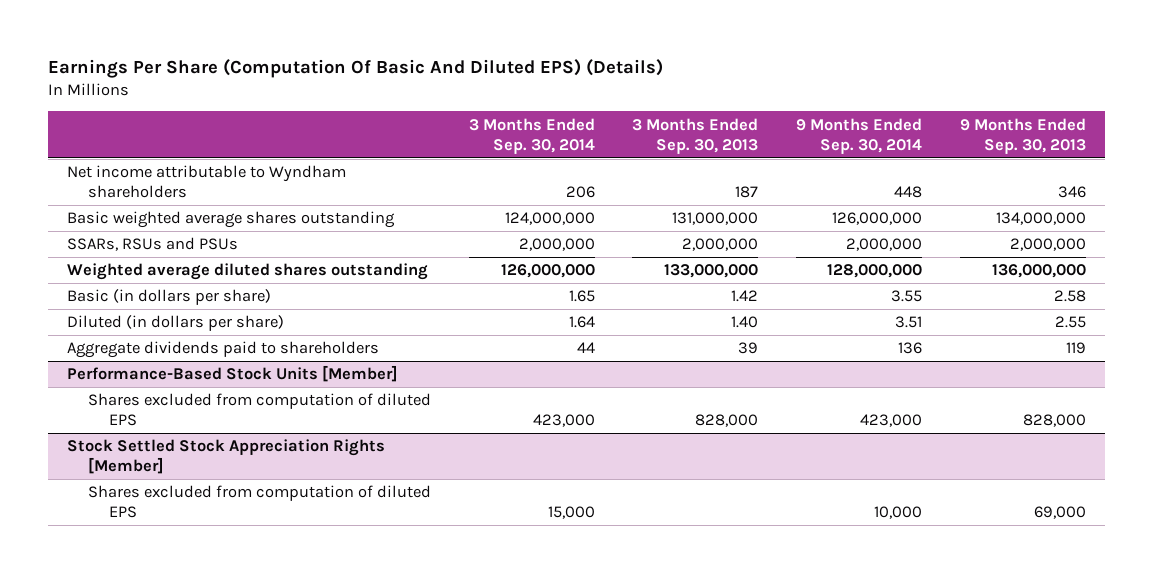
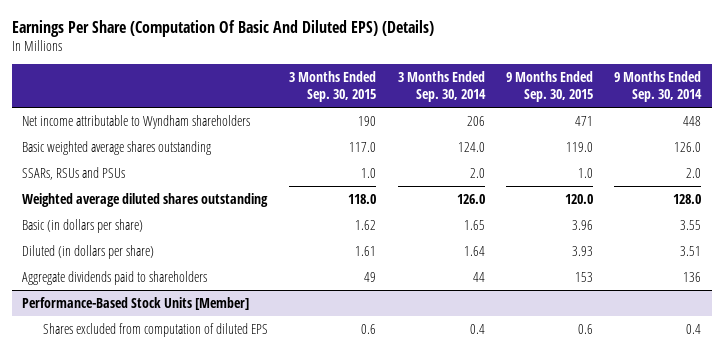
[632,117,759,154] 3 Months Ended Sep. 30, 2013 -> none
[959,117,1086,154] 9 Months Ended Sep. 30, 2013 -> none
none -> [289,70,377,102] 3 Months Ended Sep. 30, 2015
none -> [505,70,593,102] 9 Months Ended Sep. 30, 2015
[504,212,595,226] 124,000,000 -> [457,141,485,152] 124.0
[832,212,923,226] 126,000,000 -> [674,141,702,152] 126.0
[518,238,595,252] 2,000,000 -> [469,167,485,178] 2.0
[846,238,923,252] 2,000,000 -> [686,167,702,178] 2.0
[500,264,595,279] 126,000,000 -> [456,193,485,204] 126.0
[827,264,923,279] 128,000,000 -> [673,193,702,204] 128.0
[66,439,385,475] Stock Settled Stock Appreciation Rights [Member] -> none
[88,485,432,519] Shares excluded from computation of diluted EPS -> none
[532,414,595,428] 423,000 -> [469,323,485,334] 0.4
[860,414,923,428] 423,000 -> [686,323,702,334] 0.4

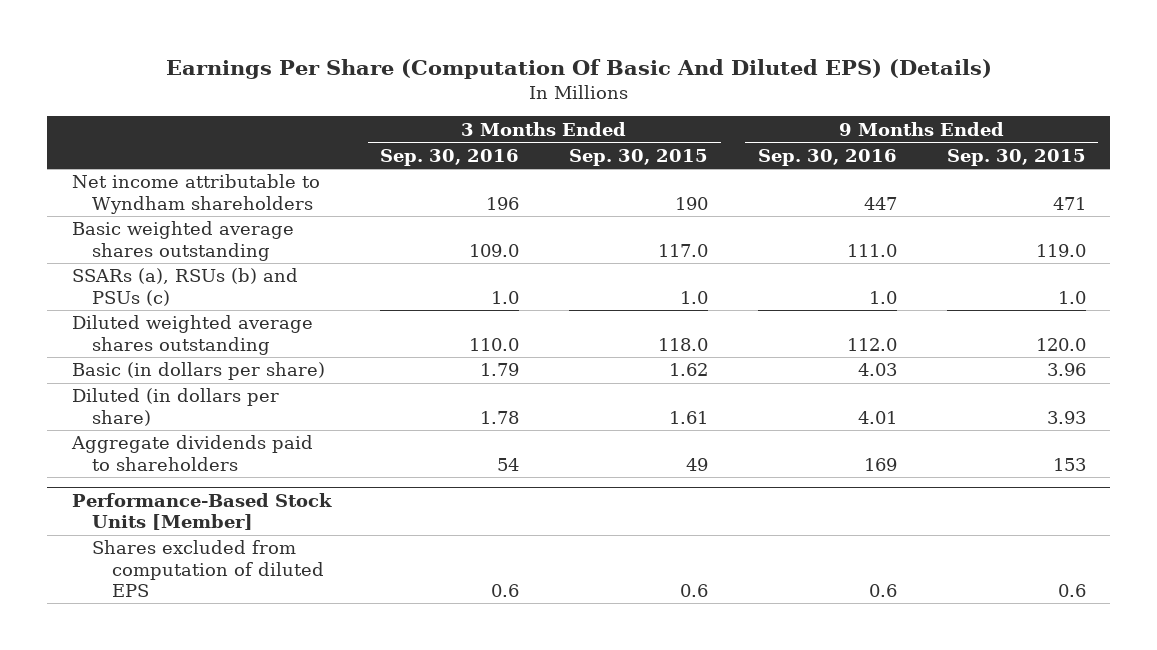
[397,70,486,102] 3 Months Ended Sep. 30, 2014 -> none
[614,70,703,102] 9 Months Ended Sep. 30, 2014 -> none
none -> [380,148,520,166] Sep. 30, 2016
none -> [757,148,897,166] Sep. 30, 2016
[22,166,126,180] SSARs, RSUs and PSUs -> [71,268,298,306] SSARs (a), RSUs (b) and PSUs (c)
[22,192,269,207] Weighted average diluted shares outstanding -> [71,315,313,355] Diluted weighted average shares outstanding

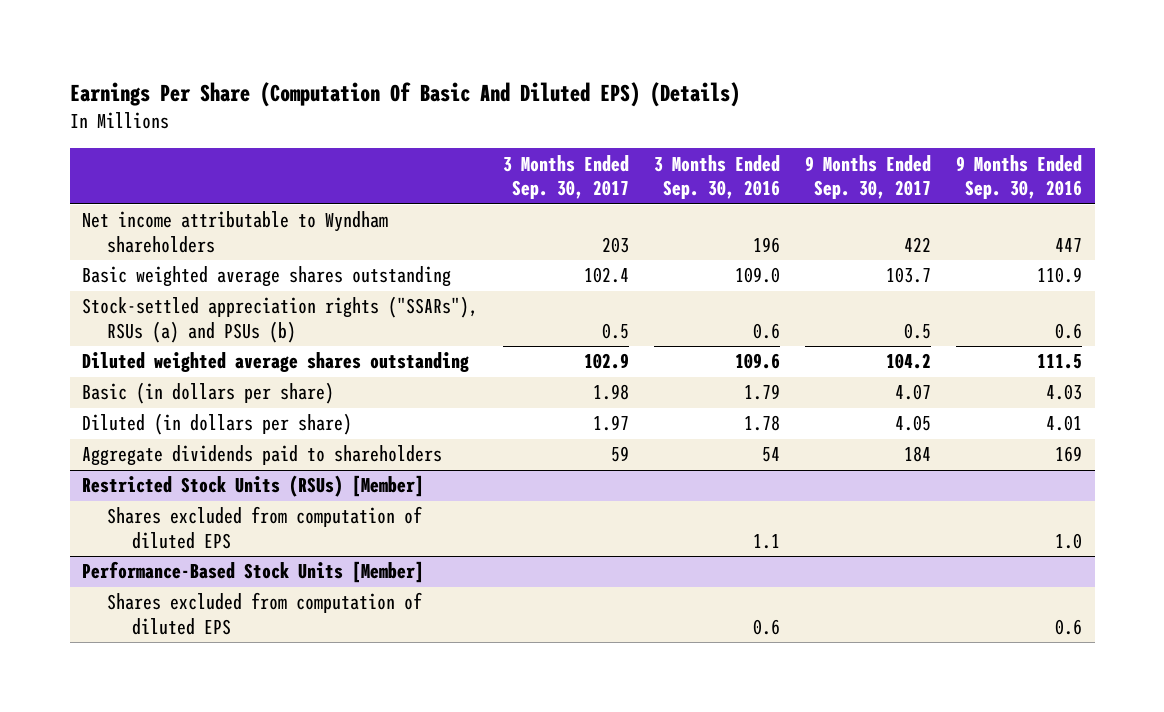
[569,148,709,166] Sep. 30, 2015 -> none
[946,148,1086,166] Sep. 30, 2015 -> none
none -> [503,154,630,200] 3 Months Ended Sep. 30, 2017
none -> [805,154,932,200] 9 Months Ended Sep. 30, 2017
[846,243,897,257] 111.0 -> [1037,267,1083,284] 110.9
[71,268,298,306] SSARs (a), RSUs (b) and PSUs (c) -> [82,296,479,344] Stock-settled appreciation rights ("SSARs"), RSUs (a) and PSUs (b)
[491,290,520,304] 1.0 -> [753,323,781,340] 0.6
[868,290,897,304] 1.0 -> [1055,323,1083,340] 0.6
[469,337,520,351] 110.0 -> [735,353,781,370] 109.6
[846,337,897,351] 112.0 -> [1037,354,1083,370] 111.5
none -> [82,475,425,498] Restricted Stock Units (RSUs) [Member]
none -> [107,506,423,550] Shares excluded from computation of diluted EPS

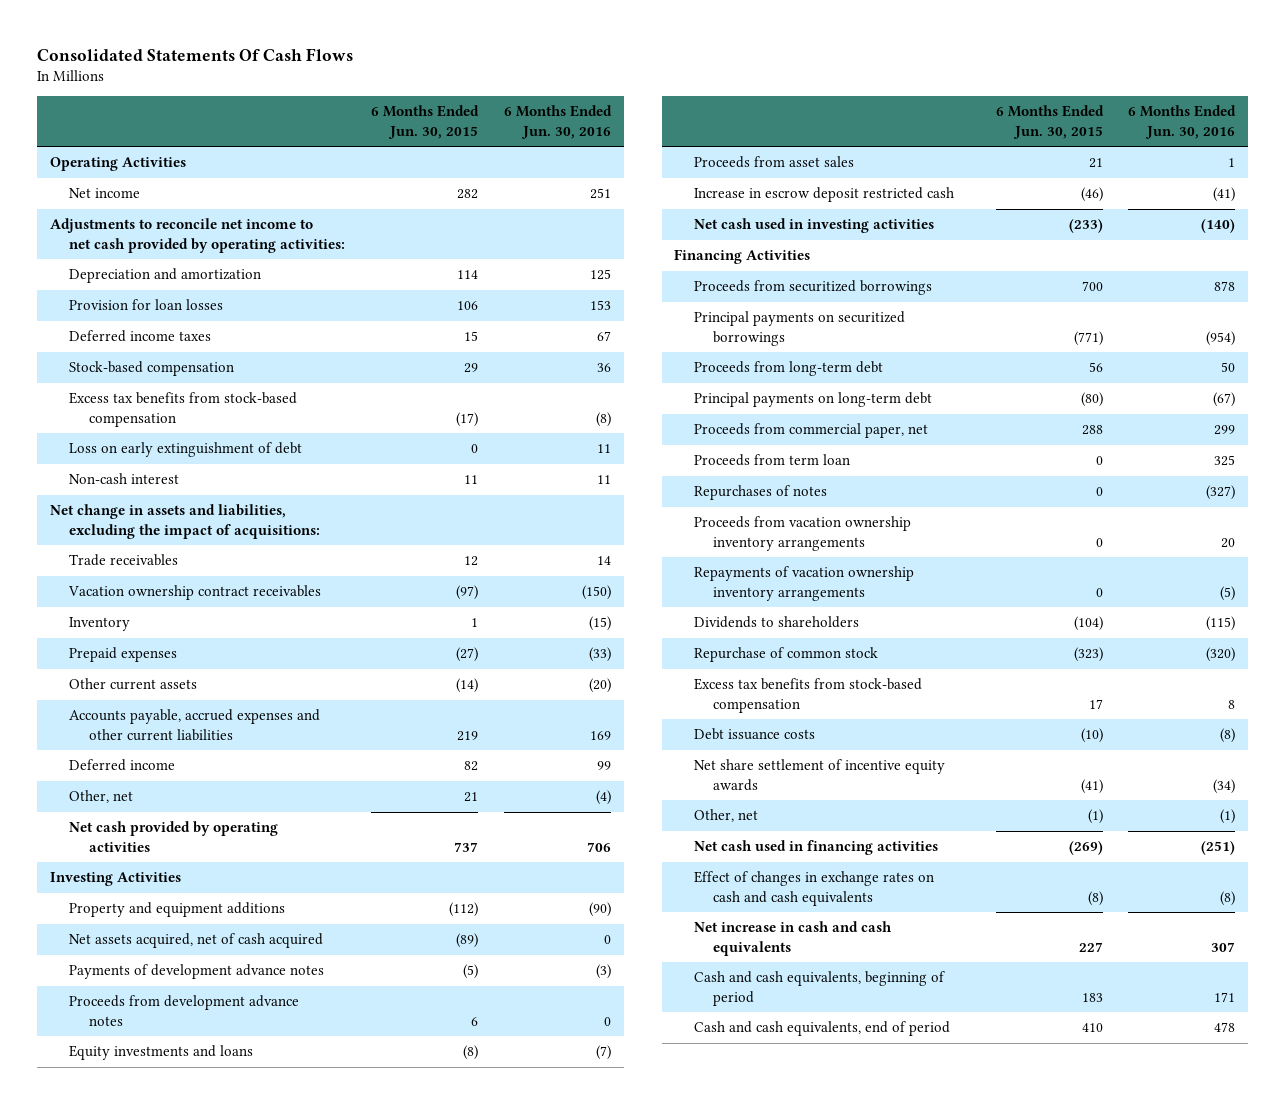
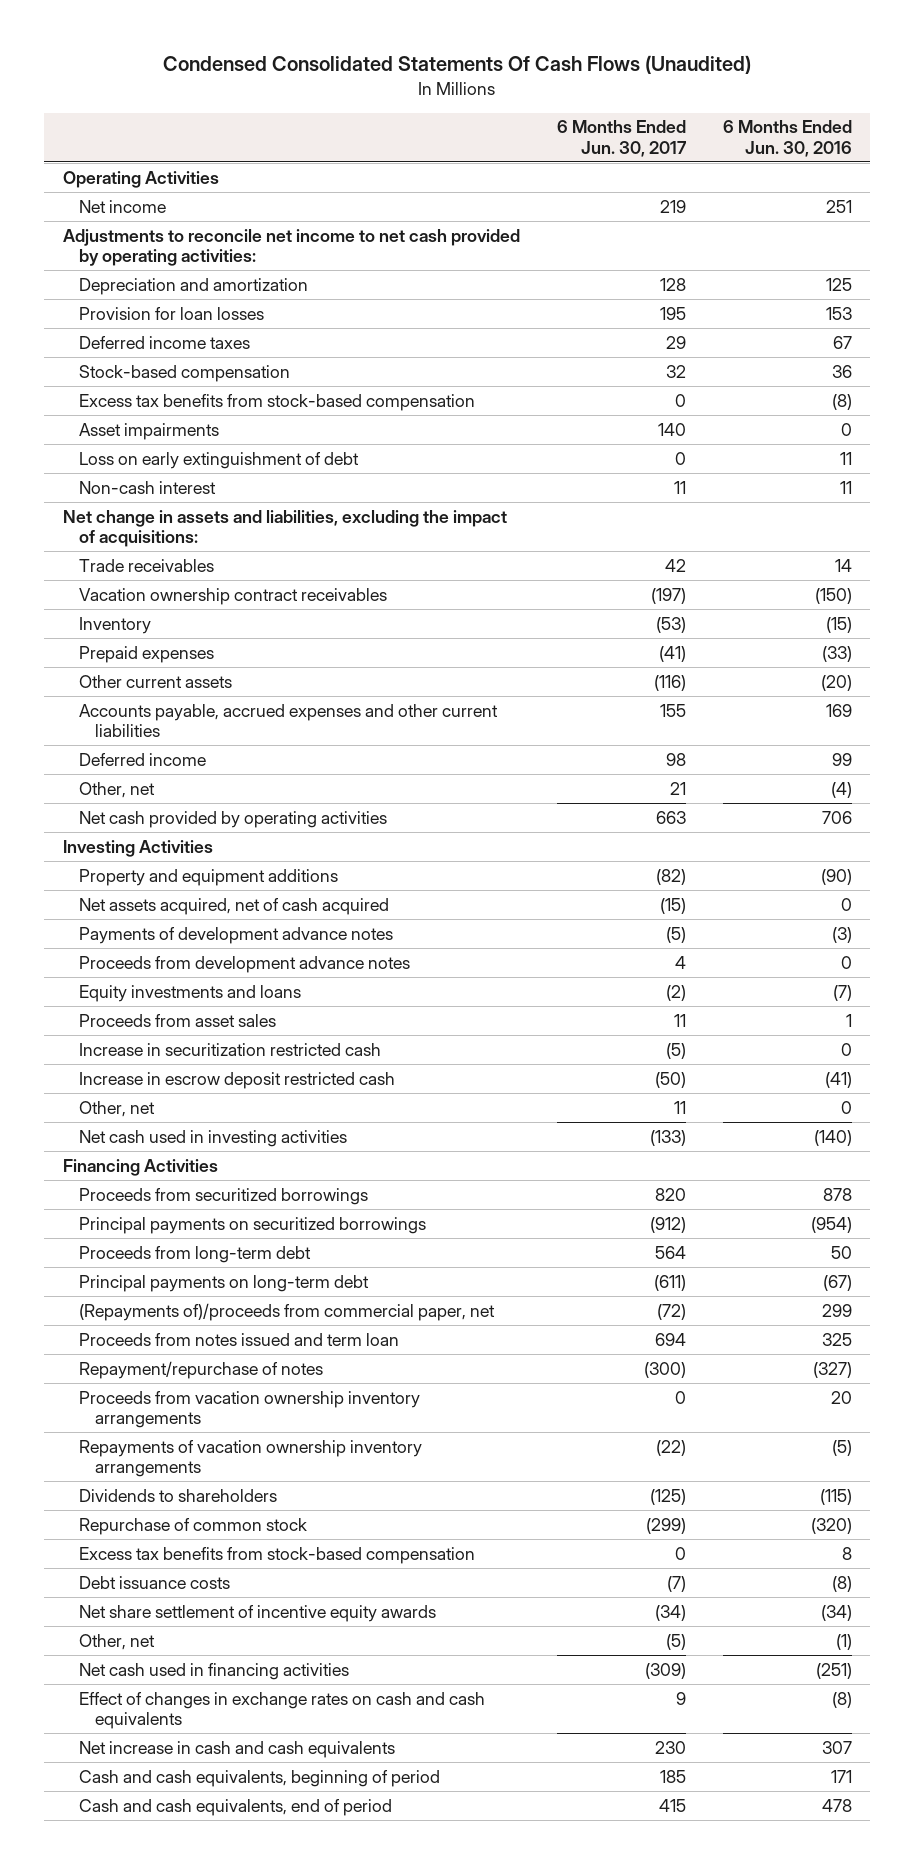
[37,47,354,61] Consolidated Statements Of Cash Flows -> [163,55,752,75] Condensed Consolidated Statements Of Cash Flows (Unaudited)
[371,105,480,139] 6 Months Ended Jun. 30, 2015 -> none
none -> [556,120,687,157] 6 Months Ended Jun. 30, 2017
none -> [79,422,220,440] Asset impairments
none -> [79,1042,382,1056] Increase in securitization restricted cash
none -> [79,1100,156,1117] Other, net
[693,423,928,439] Proceeds from commercial paper, net -> [79,1302,496,1321] (Repayments of)/proceeds from commercial paper, net
[693,454,850,467] Proceeds from term loan -> [79,1332,400,1346] Proceeds from notes issued and term loan
[693,485,827,501] Repurchases of notes -> [79,1360,324,1379] Repayment/repurchase of notes

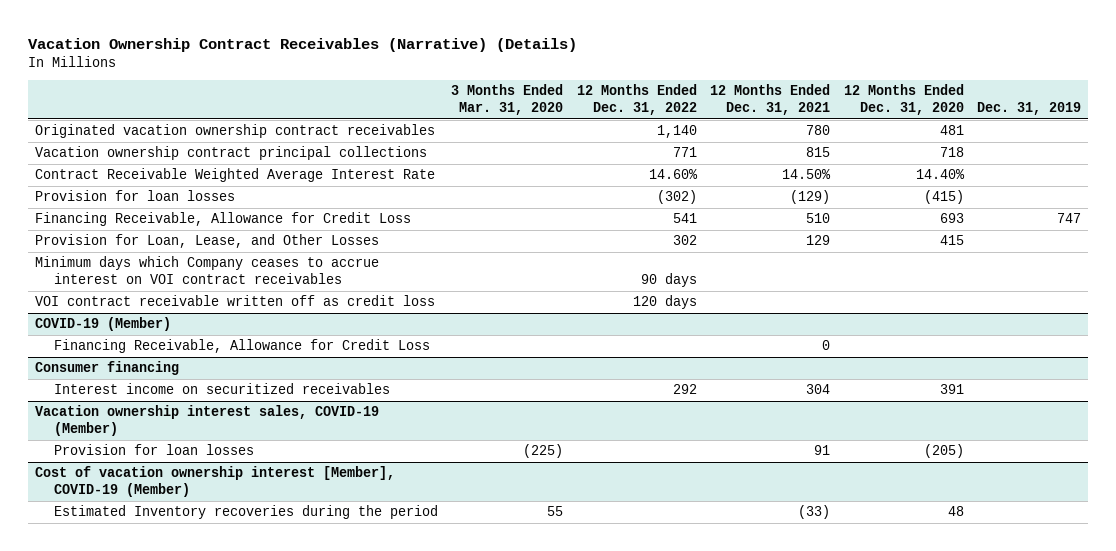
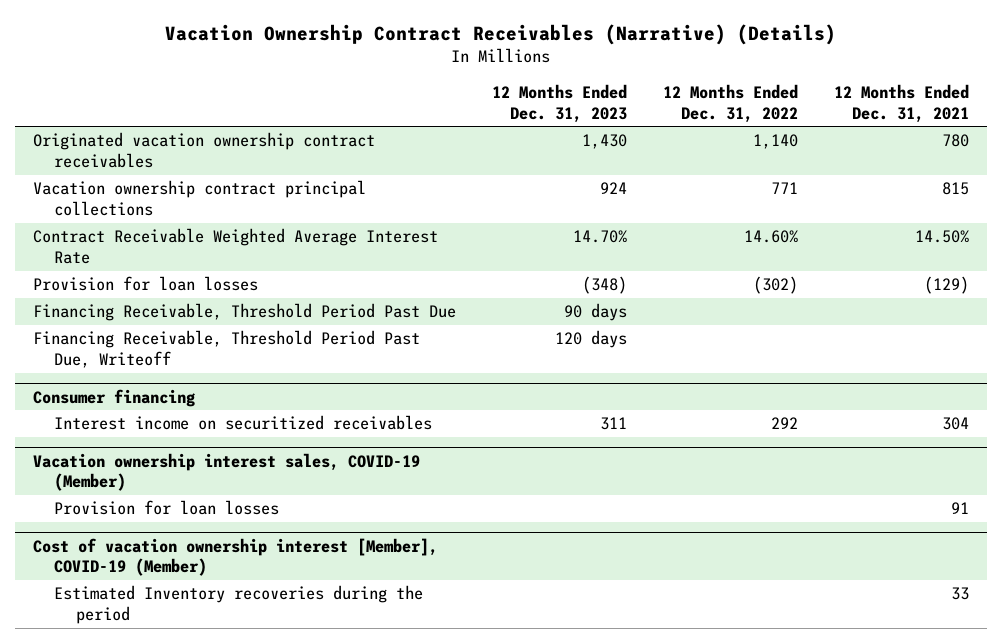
[451,84,564,115] 3 Months Ended Mar. 31, 2020 -> none
[843,84,964,115] 12 Months Ended Dec. 31, 2020 -> none
[977,101,1082,115] Dec. 31, 2019 -> none
none -> [491,84,627,123] 12 Months Ended Dec. 31, 2023
[34,212,411,227] Financing Receivable, Allowance for Credit Loss -> none
[34,234,379,249] Provision for Loan, Lease, and Other Losses -> none
[34,256,379,285] Minimum days which Company ceases to accrue interest on VOI contract receivables -> none
[34,295,435,307] VOI contract receivable written off as credit loss -> none
[34,317,171,332] COVID-19 (Member) -> none
[53,339,430,354] Financing Receivable, Allowance for Credit Loss -> none
none -> [32,303,456,322] Financing Receivable, Threshold Period Past Due
none -> [32,330,420,368] Financing Receivable, Threshold Period Past Due, Writeoff
[798,505,831,520] (33) -> [951,587,970,601] 33

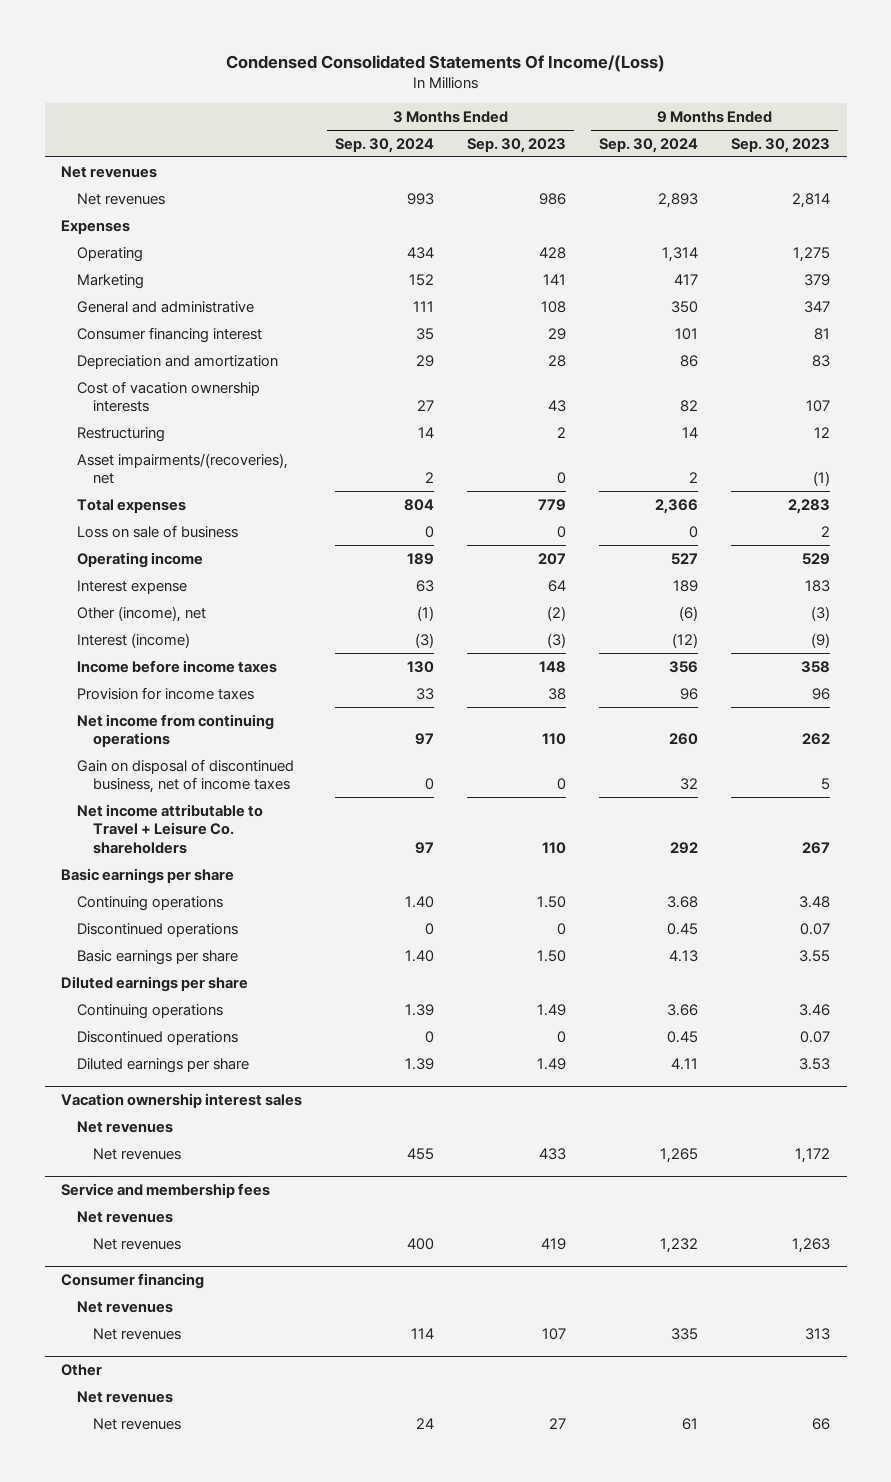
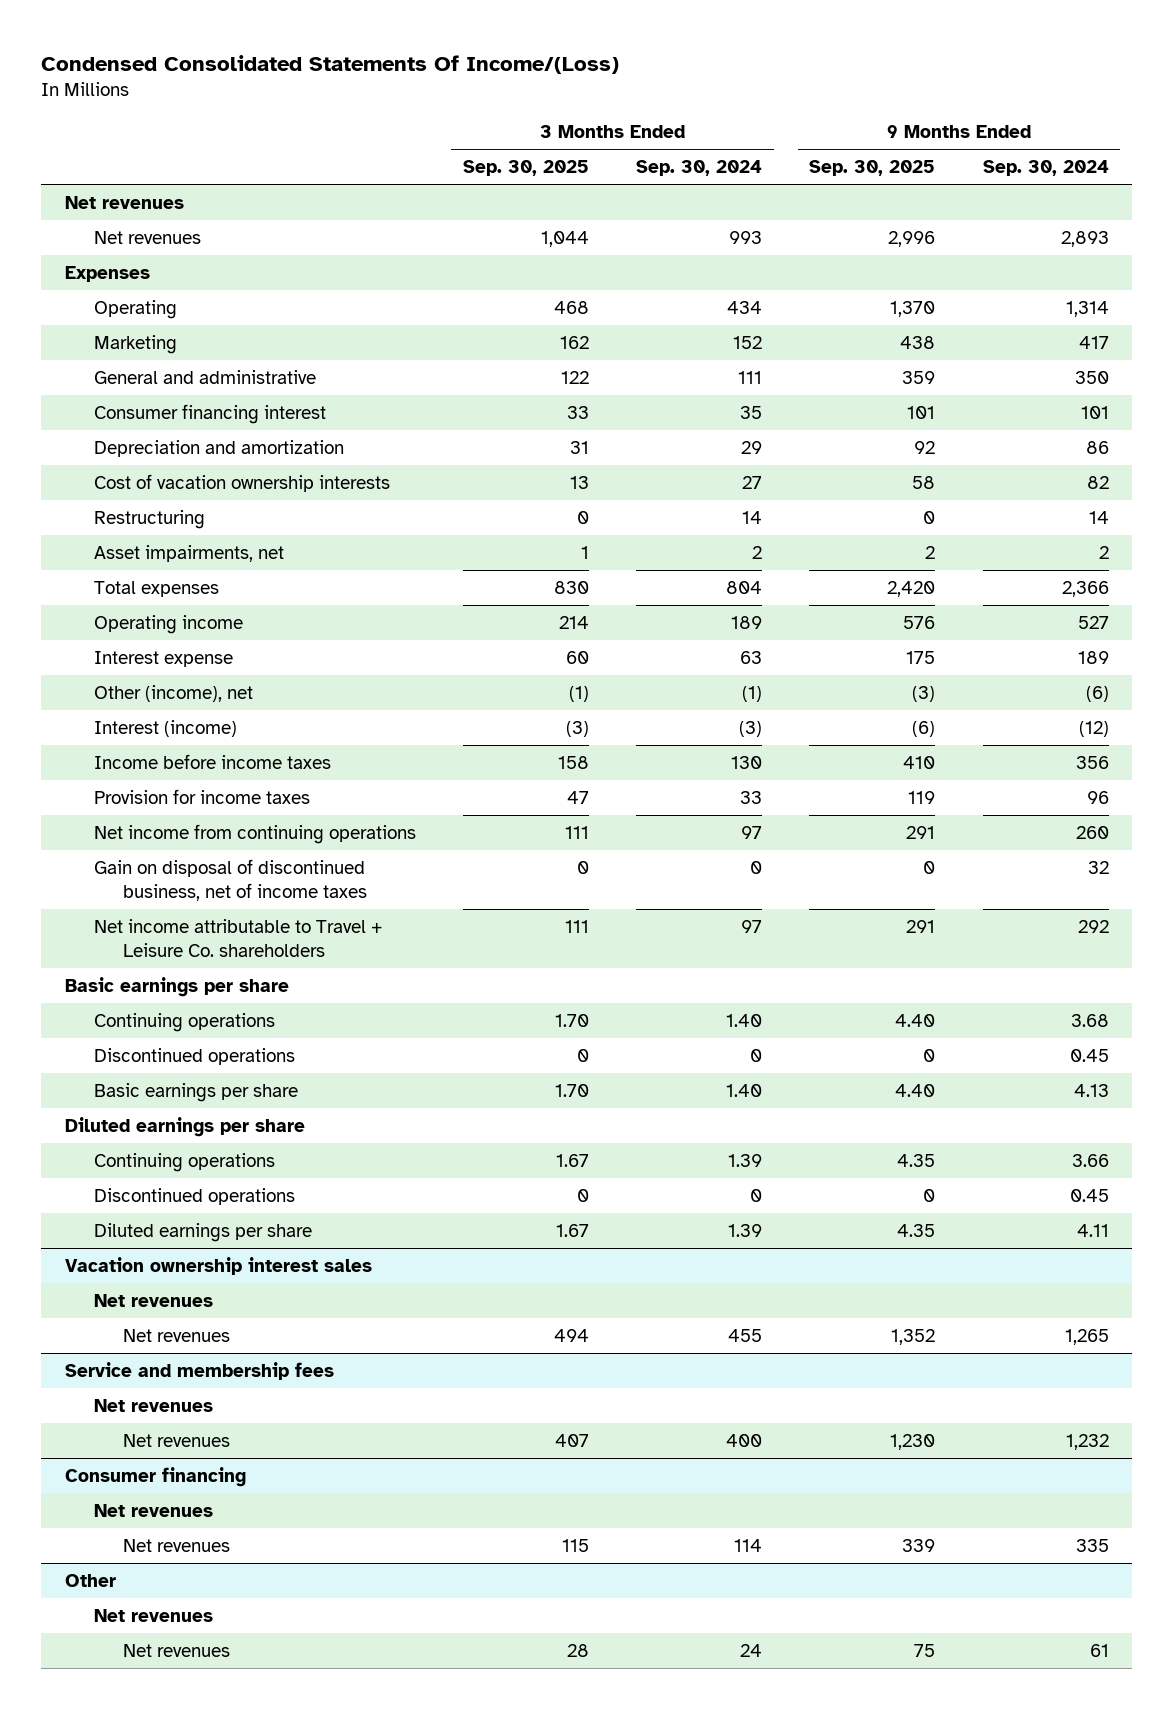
[467,137,567,153] Sep. 30, 2023 -> none
[731,137,831,153] Sep. 30, 2023 -> none
none -> [463,160,590,177] Sep. 30, 2025
none -> [809,160,936,177] Sep. 30, 2025
[77,452,289,485] Asset impairments/(recoveries), net -> [94,544,285,562] Asset impairments, net
[77,524,239,538] Loss on sale of business -> none

